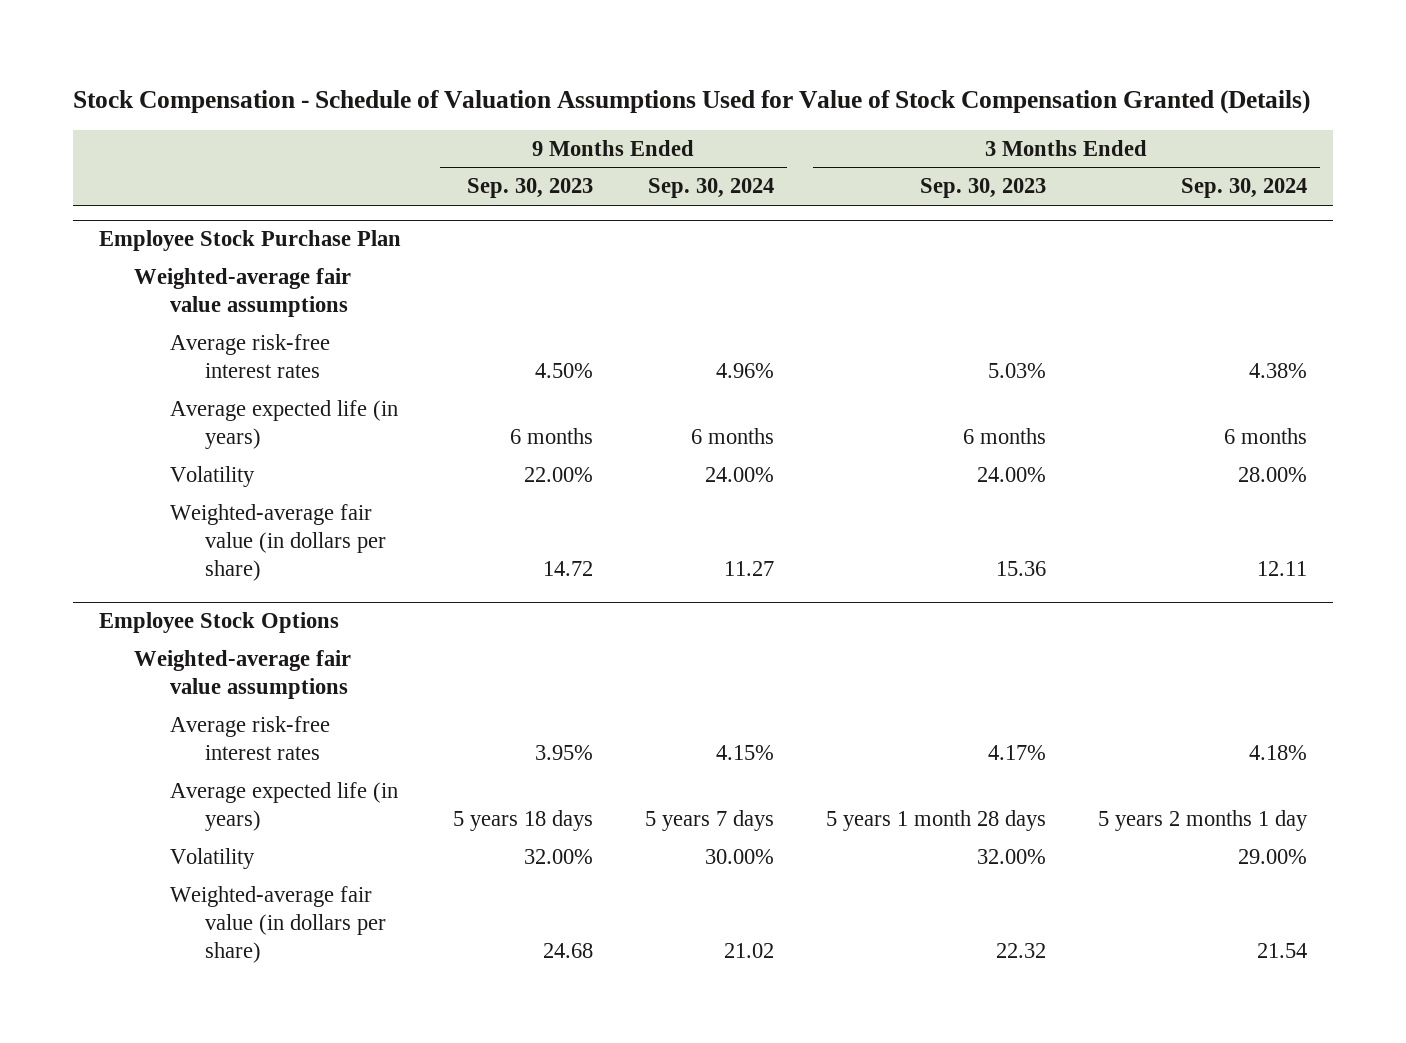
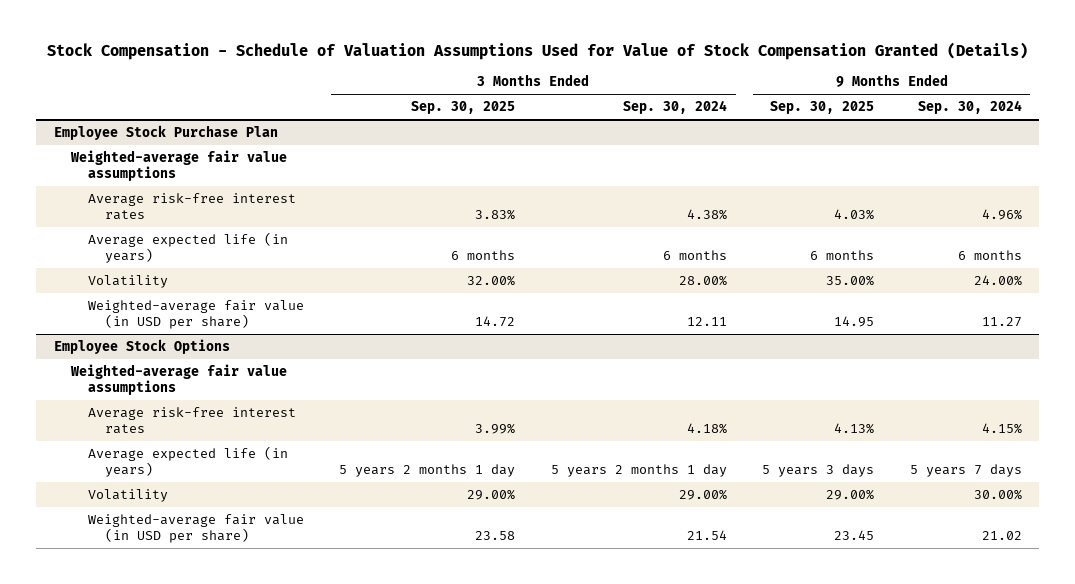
[466,178,593,199] Sep. 30, 2023 -> none
[919,178,1046,199] Sep. 30, 2023 -> none
none -> [411,101,516,115] Sep. 30, 2025
none -> [770,101,875,115] Sep. 30, 2025
[169,504,386,582] Weighted-average fair value (in dollars per share) -> [88,300,305,330] Weighted-average fair value (in USD per share)
[169,886,386,964] Weighted-average fair value (in dollars per share) -> [88,514,305,544] Weighted-average fair value (in USD per share)

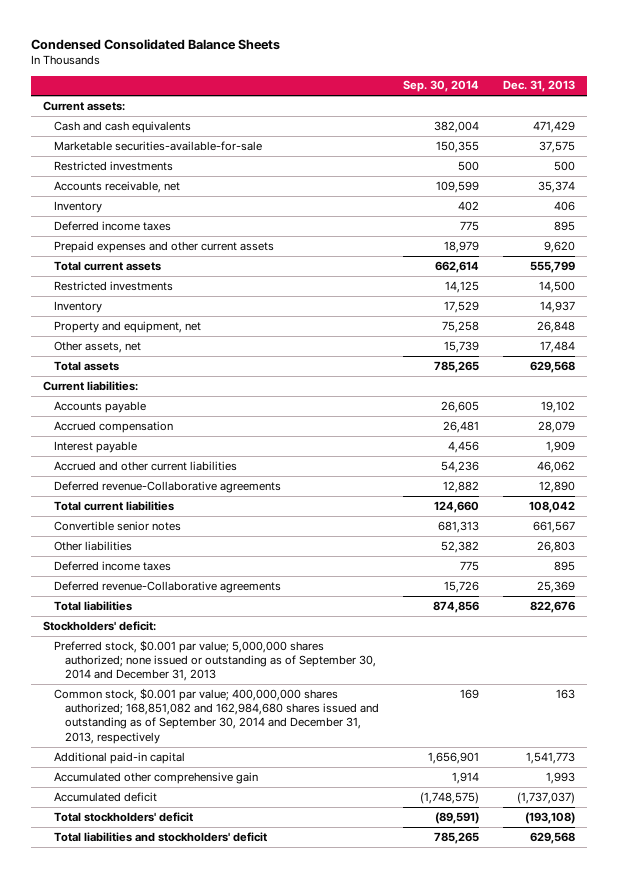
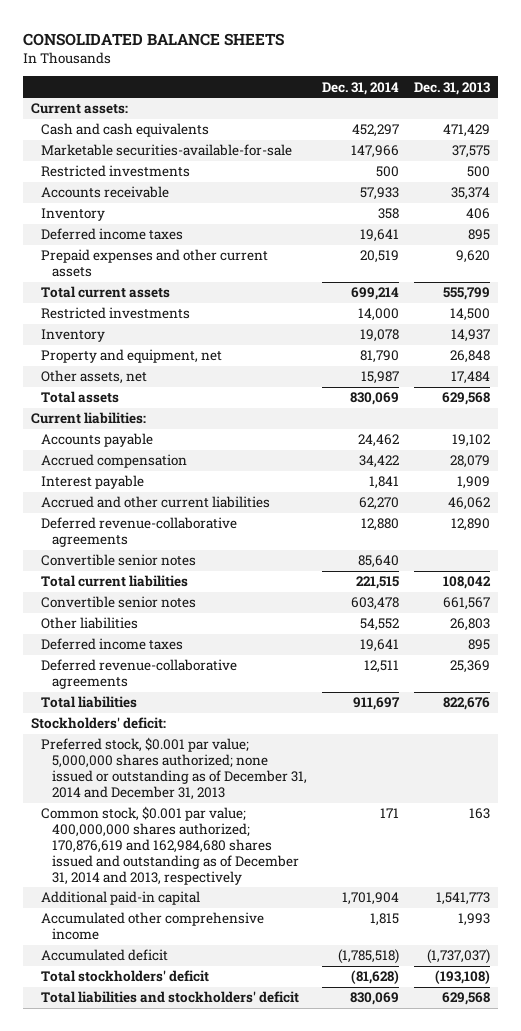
[30,38,280,50] Condensed Consolidated Balance Sheets -> [23,32,285,46] CONSOLIDATED BALANCE SHEETS
[403,80,480,93] Sep. 30, 2014 -> none
none -> [322,81,400,95] Dec. 31, 2014
[53,180,180,193] Accounts receivable, net -> [41,186,170,199] Accounts receivable
[53,480,281,493] Deferred revenue-Collaborative agreements -> [41,517,238,548] Deferred revenue-collaborative agreements
none -> [41,554,197,567] Convertible senior notes
[53,580,281,593] Deferred revenue-Collaborative agreements -> [41,659,238,690] Deferred revenue-collaborative agreements
[53,639,376,682] Preferred stock, $0.001 par value; 5,000,000 shares authorized; none issued or outstanding as of September 30, 2014 and December 31, 2013 -> [41,737,307,800] Preferred stock, $0.001 par value; 5,000,000 shares authorized; none issued or outstanding as of December 31, 2014 and December 31, 2013
[53,687,379,744] Common stock, $0.001 par value; 400,000,000 shares authorized; 168,851,082 and 162,984,680 shares issued and outstanding as of September 30, 2014 and December 31, 2013, respectively -> [41,806,299,885] Common stock, $0.001 par value; 400,000,000 shares authorized; 170,876,619 and 162,984,680 shares issued and outstanding as of December 31, 2014 and 2013, respectively
[53,771,258,784] Accumulated other comprehensive gain -> [41,912,265,941] Accumulated other comprehensive income

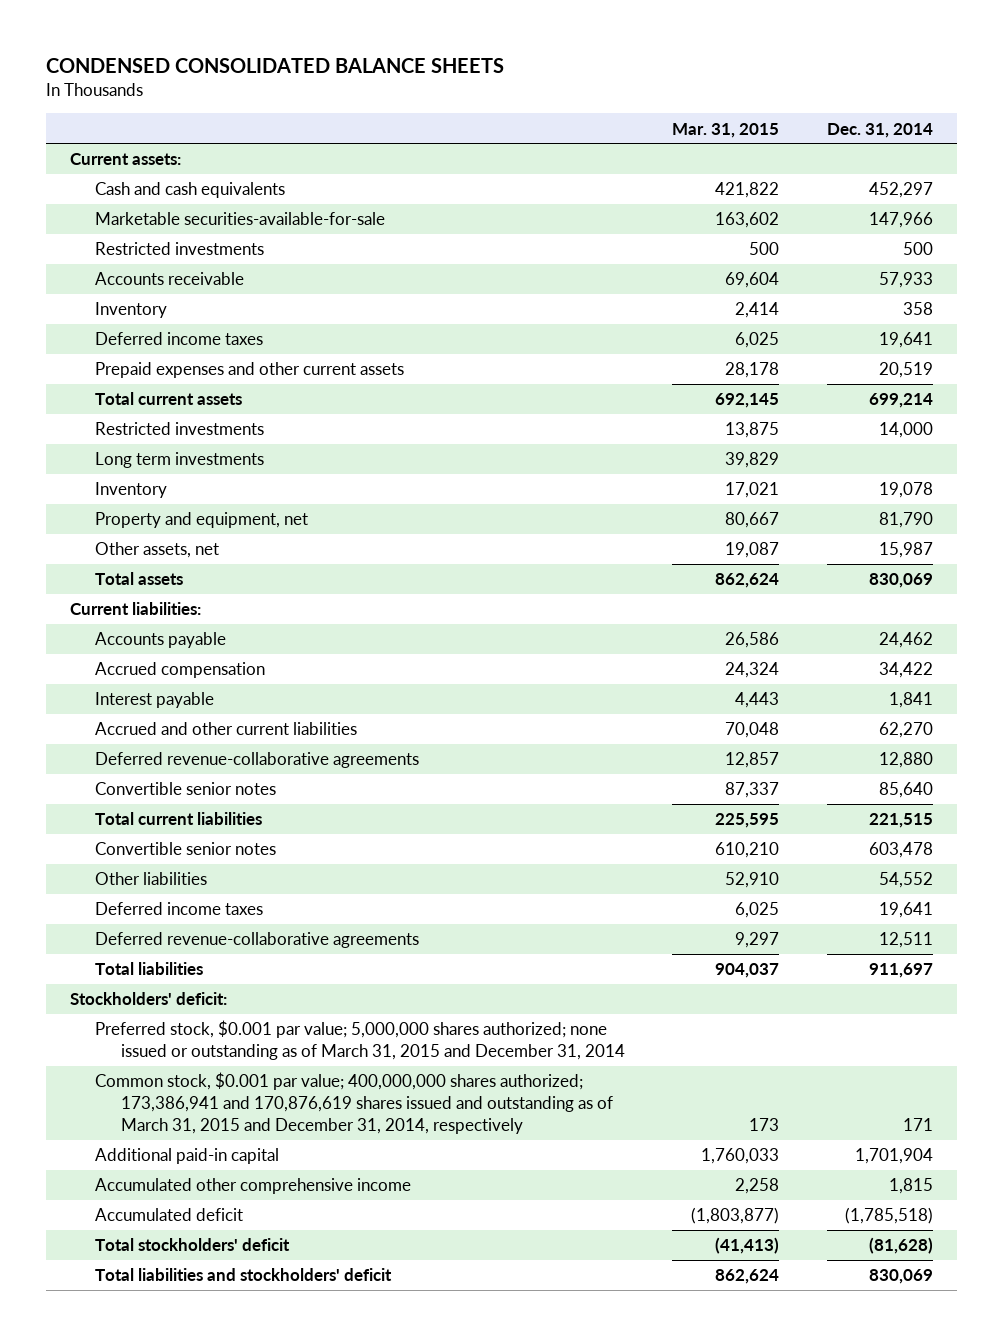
[23,32,285,46] CONSOLIDATED BALANCE SHEETS -> [46,58,505,74] CONDENSED CONSOLIDATED BALANCE SHEETS
[414,81,491,95] Dec. 31, 2013 -> none
none -> [672,122,780,138] Mar. 31, 2015
none -> [95,452,265,469] Long term investments
[41,737,307,800] Preferred stock, $0.001 par value; 5,000,000 shares authorized; none issued or outstanding as of December 31, 2014 and December 31, 2013 -> [95,1020,625,1061] Preferred stock, $0.001 par value; 5,000,000 shares authorized; none issued or outstanding as of March 31, 2015 and December 31, 2014
[41,806,299,885] Common stock, $0.001 par value; 400,000,000 shares authorized; 170,876,619 and 162,984,680 shares issued and outstanding as of December 31, 2014 and 2013, respectively -> [95,1072,613,1135] Common stock, $0.001 par value; 400,000,000 shares authorized; 173,386,941 and 170,876,619 shares issued and outstanding as of March 31, 2015 and December 31, 2014, respectively

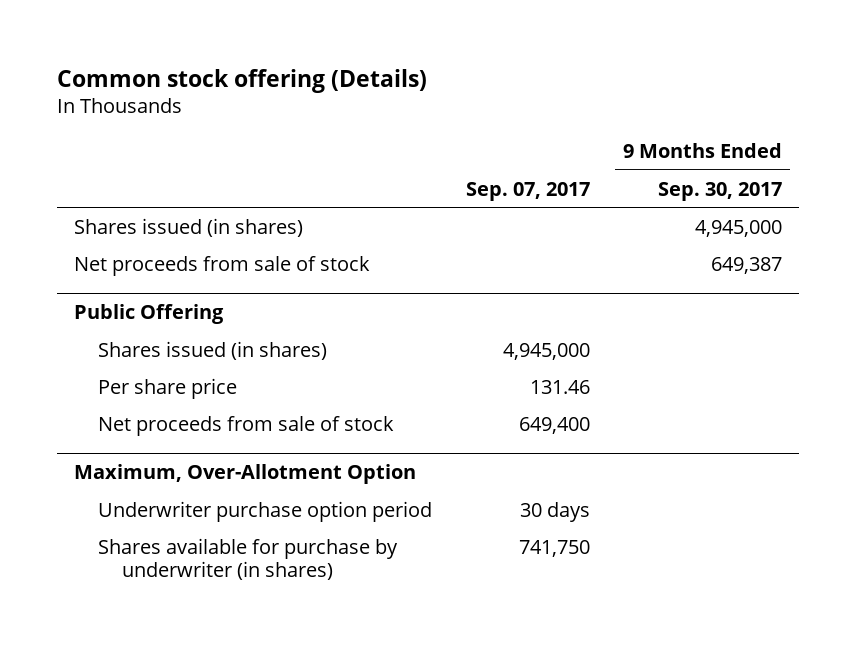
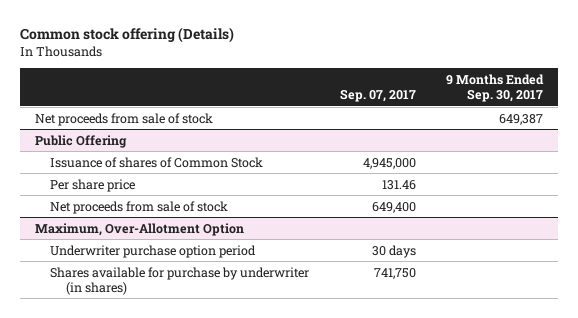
[73,217,303,237] Shares issued (in shares) -> none
[97,340,327,360] Shares issued (in shares) -> [50,156,264,168] Issuance of shares of Common Stock

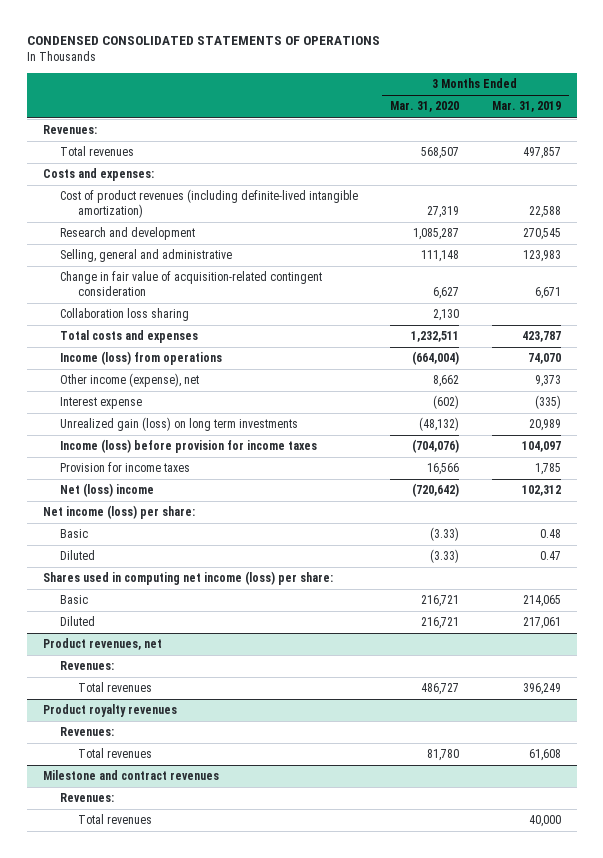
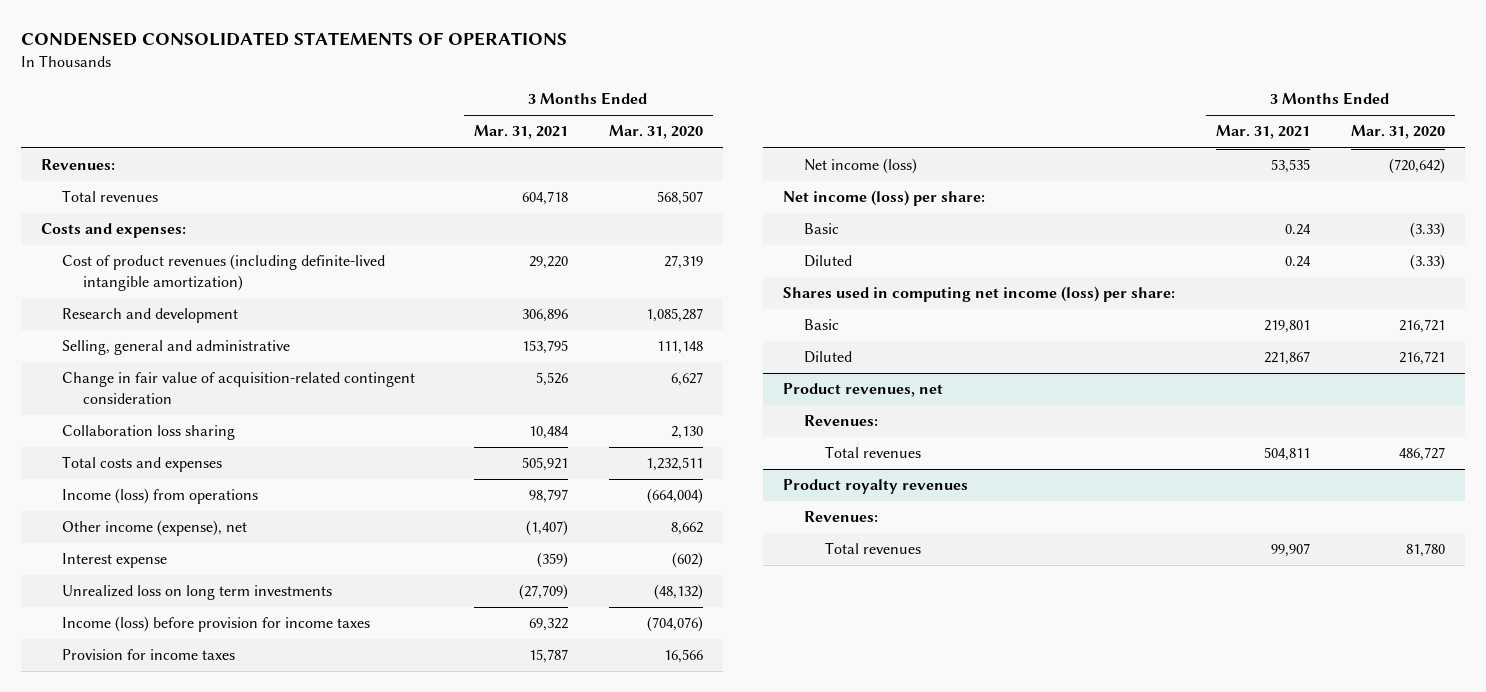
[491,101,561,113] Mar. 31, 2019 -> none
none -> [473,125,568,140] Mar. 31, 2021
[60,417,299,432] Unrealized gain (loss) on long term investments -> [61,585,332,601] Unrealized loss on long term investments
[60,483,155,498] Net (loss) income -> [803,158,917,175] Net income (loss)
[42,770,219,781] Milestone and contract revenues -> none
[60,793,115,803] Revenues: -> none
[77,814,152,825] Total revenues -> none

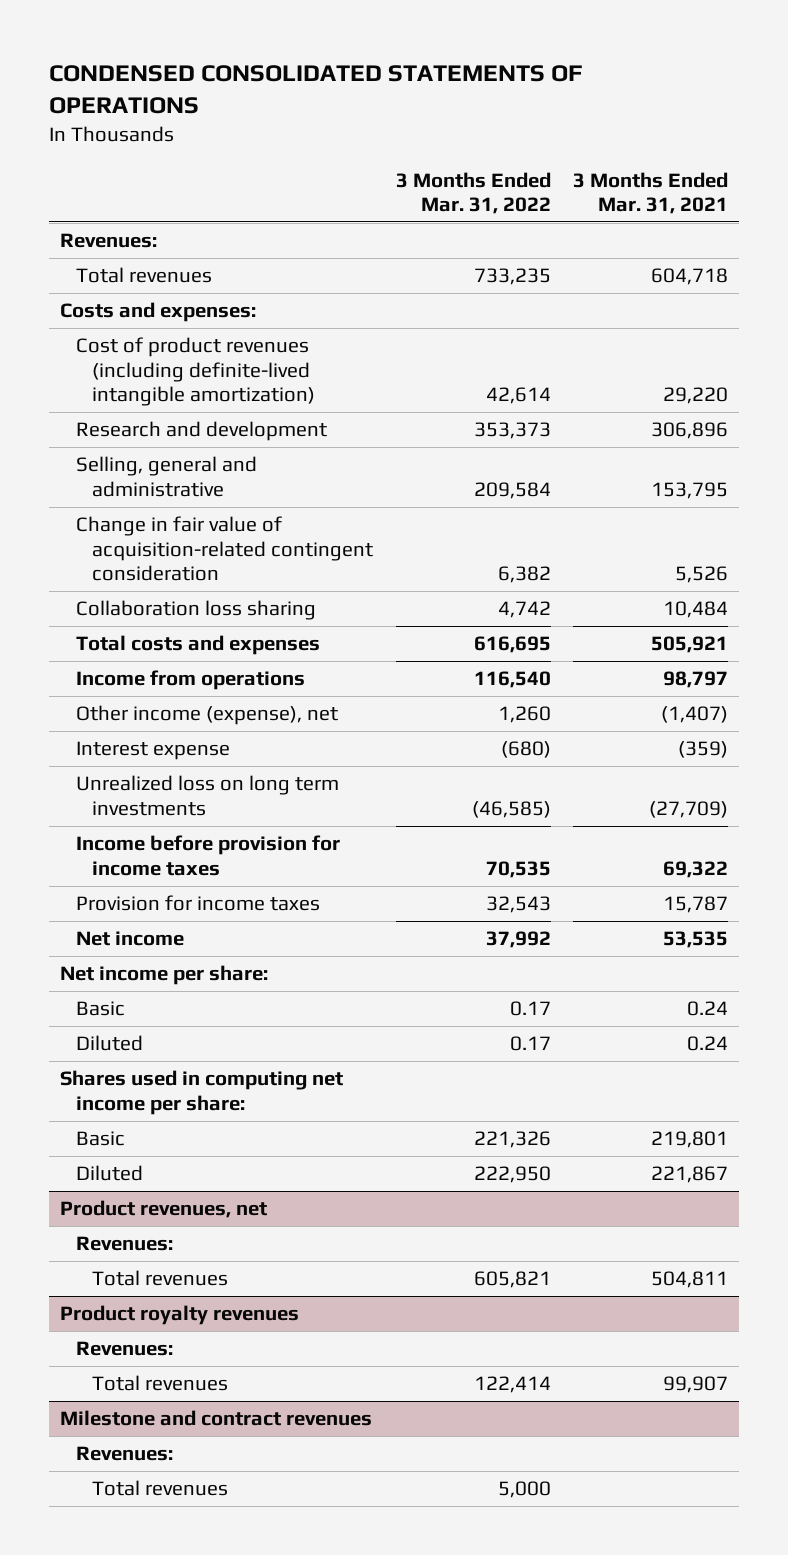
[608,125,703,140] Mar. 31, 2020 -> none
none -> [395,171,551,214] 3 Months Ended Mar. 31, 2022
[61,488,258,505] Income (loss) from operations -> [76,670,306,691] Income from operations
[61,616,370,633] Income (loss) before provision for income taxes -> [76,835,341,876] Income before provision for income taxes
[803,158,917,175] Net income (loss) -> [76,931,185,947] Net income
[783,190,986,207] Net income (loss) per share: -> [60,965,269,986] Net income per share:
[783,286,1176,303] Shares used in computing net income (loss) per share: -> [60,1070,344,1115] Shares used in computing net income per share:
none -> [60,1410,373,1427] Milestone and contract revenues
none -> [76,1446,174,1462] Revenues:
none -> [92,1480,229,1497] Total revenues

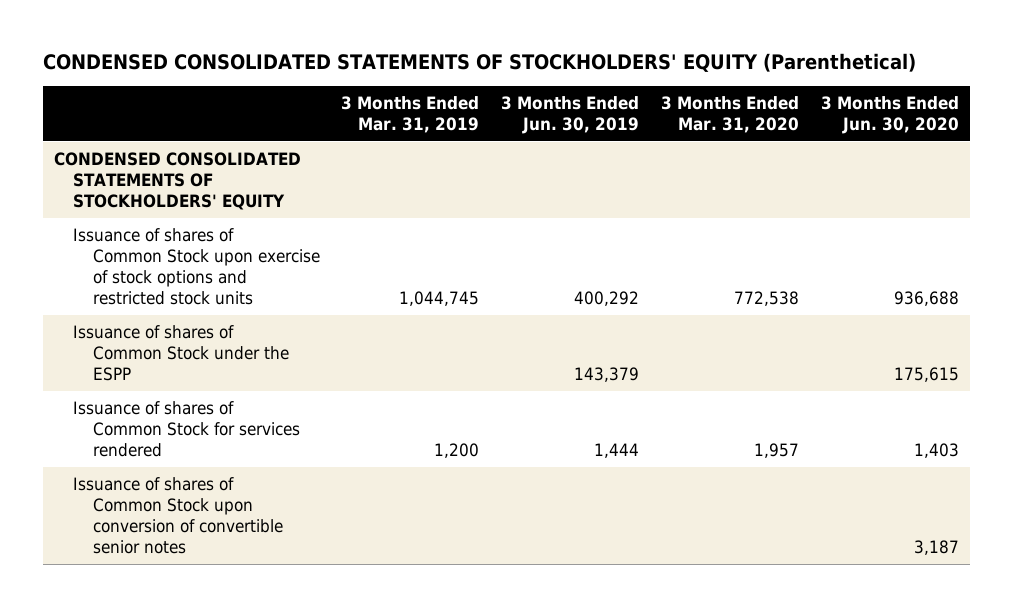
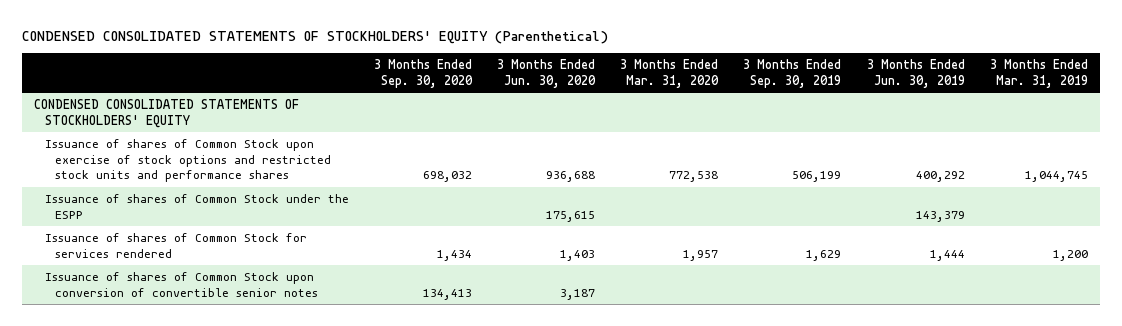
none -> [373,59,473,88] 3 Months Ended Sep. 30, 2020
none -> [743,59,842,88] 3 Months Ended Sep. 30, 2019
[73,228,320,305] Issuance of shares of Common Stock upon exercise of stock options and restricted stock units -> [44,139,332,183] Issuance of shares of Common Stock upon exercise of stock options and restricted stock units and performance shares

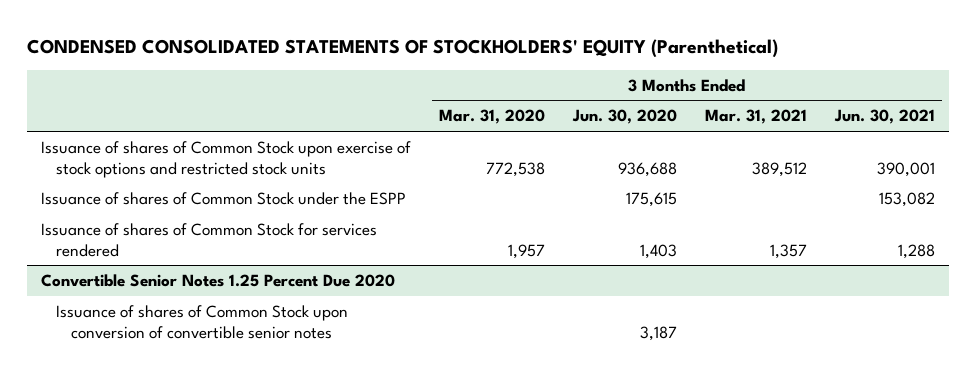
[373,59,473,88] 3 Months Ended Sep. 30, 2020 -> none
[743,59,842,88] 3 Months Ended Sep. 30, 2019 -> none
[866,59,965,88] 3 Months Ended Jun. 30, 2019 -> none
[989,59,1088,88] 3 Months Ended Mar. 31, 2019 -> none
none -> [705,109,808,125] Mar. 31, 2021
none -> [834,109,936,125] Jun. 30, 2021
[34,99,300,128] CONDENSED CONSOLIDATED STATEMENTS OF STOCKHOLDERS' EQUITY -> none
[44,139,332,183] Issuance of shares of Common Stock upon exercise of stock options and restricted stock units and performance shares -> [41,140,412,178] Issuance of shares of Common Stock upon exercise of stock options and restricted stock units
none -> [41,273,396,287] Convertible Senior Notes 1.25 Percent Due 2020

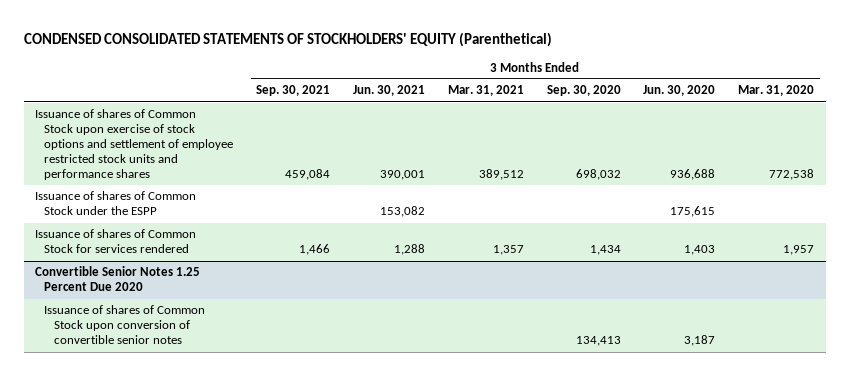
none -> [256,85,331,97] Sep. 30, 2021
none -> [546,85,621,97] Sep. 30, 2020
[41,140,412,178] Issuance of shares of Common Stock upon exercise of stock options and restricted stock units -> [35,109,234,181] Issuance of shares of Common Stock upon exercise of stock options and settlement of employee restricted stock units and performance shares

